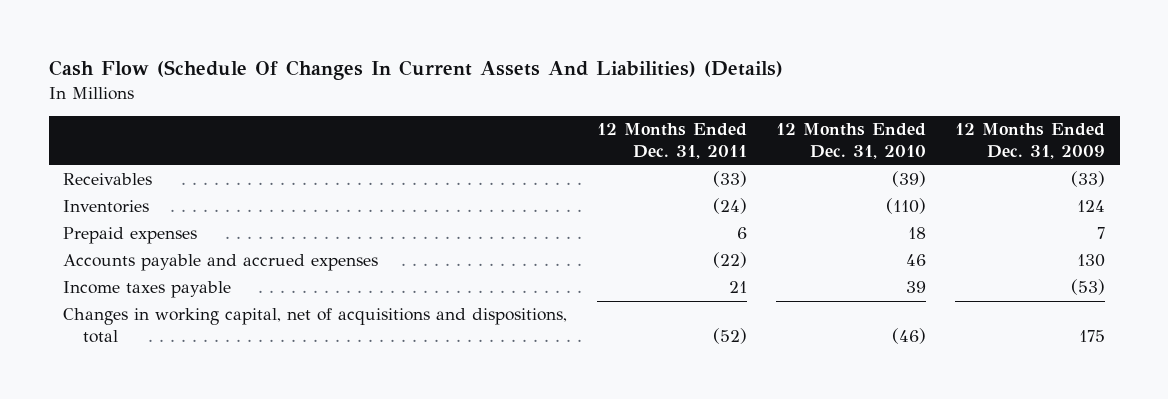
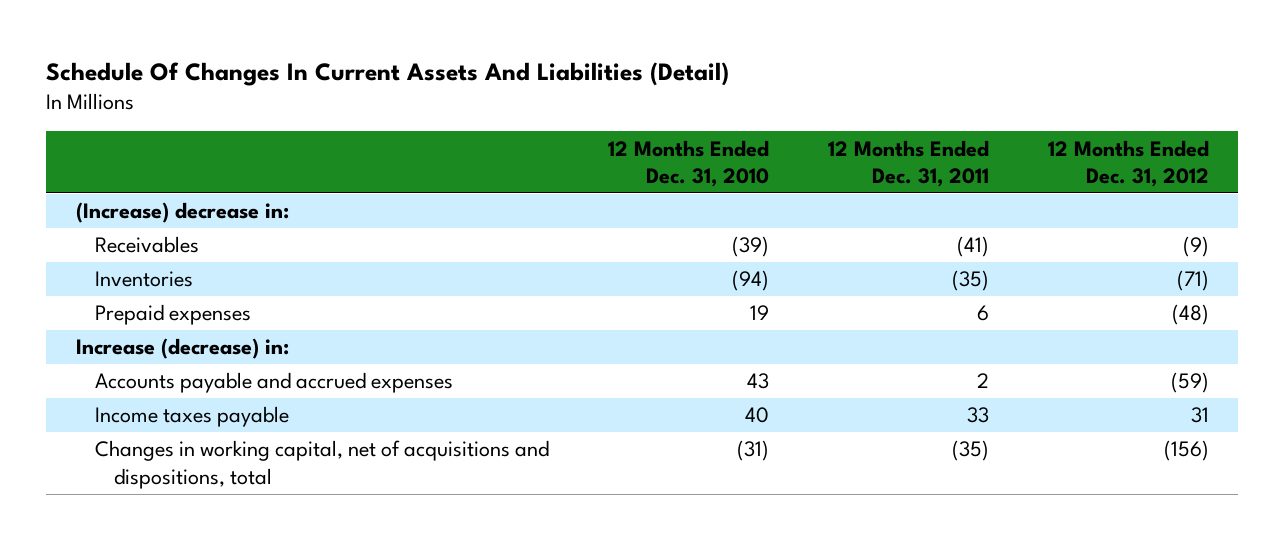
[48,60,783,81] Cash Flow (Schedule Of Changes In Current Assets And Liabilities) (Details) -> [46,62,730,87] Schedule Of Changes In Current Assets And Liabilities (Detail)
[955,123,1106,160] 12 Months Ended Dec. 31, 2009 -> none
none -> [1047,139,1209,187] 12 Months Ended Dec. 31, 2012
none -> [75,202,289,224] (Increase) decrease in:
[712,171,747,188] (33) -> [956,236,989,258] (41)
[712,198,747,215] (24) -> [951,270,989,292] (35)
[885,198,926,215] (110) -> [731,270,769,292] (94)
[907,227,926,240] 18 -> [749,305,769,321] 19
none -> [75,338,289,360] Increase (decrease) in:
[712,252,747,269] (22) -> [976,373,989,389] 2
[905,254,926,267] 46 -> [746,373,769,390] 43
[728,281,747,294] 21 -> [966,407,989,424] 33
[905,281,926,294] 39 -> [744,407,769,424] 40
[712,328,747,345] (52) -> [951,440,989,462] (35)
[891,328,926,345] (46) -> [736,440,769,462] (31)

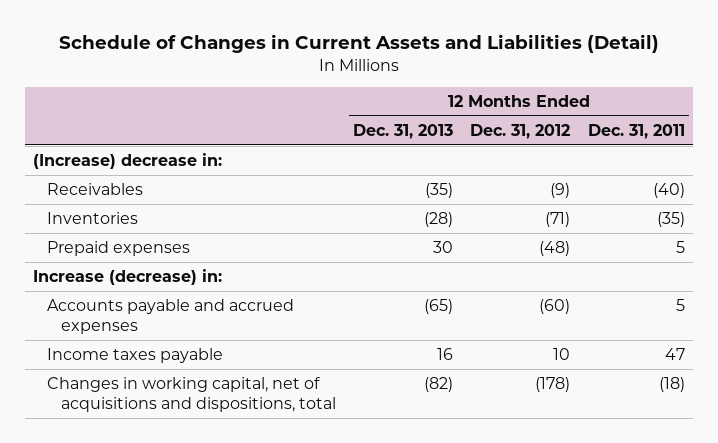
[46,62,730,87] Schedule Of Changes In Current Assets And Liabilities (Detail) -> [58,34,659,54] Schedule of Changes in Current Assets and Liabilities (Detail)
[607,139,769,187] 12 Months Ended Dec. 31, 2010 -> none
none -> [353,123,454,139] Dec. 31, 2013
[956,236,989,258] (41) -> [652,183,685,199] (40)
[976,305,989,322] 6 -> [675,241,685,254] 5
[976,373,989,389] 2 -> [675,299,685,312] 5
[1170,372,1209,394] (59) -> [539,299,571,315] (60)
[966,407,989,424] 33 -> [664,348,685,361] 47
[1190,407,1209,424] 31 -> [553,348,571,361] 10
[951,440,989,462] (35) -> [658,377,685,393] (18)
[1163,440,1209,462] (156) -> [535,377,571,393] (178)

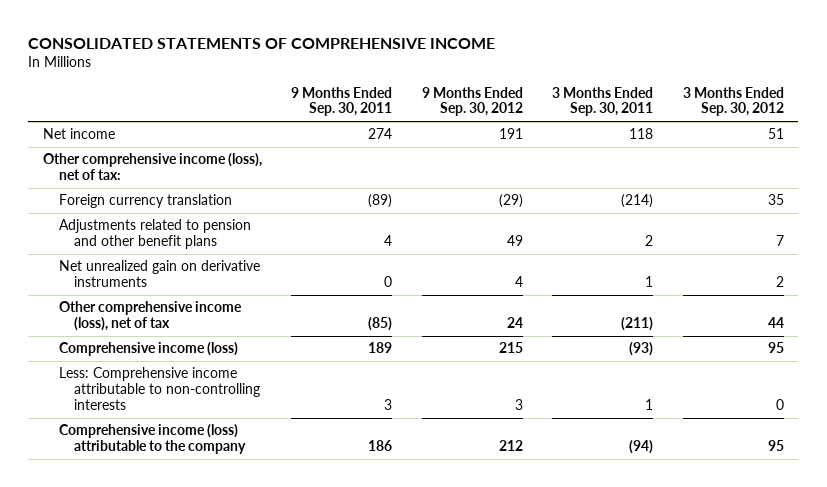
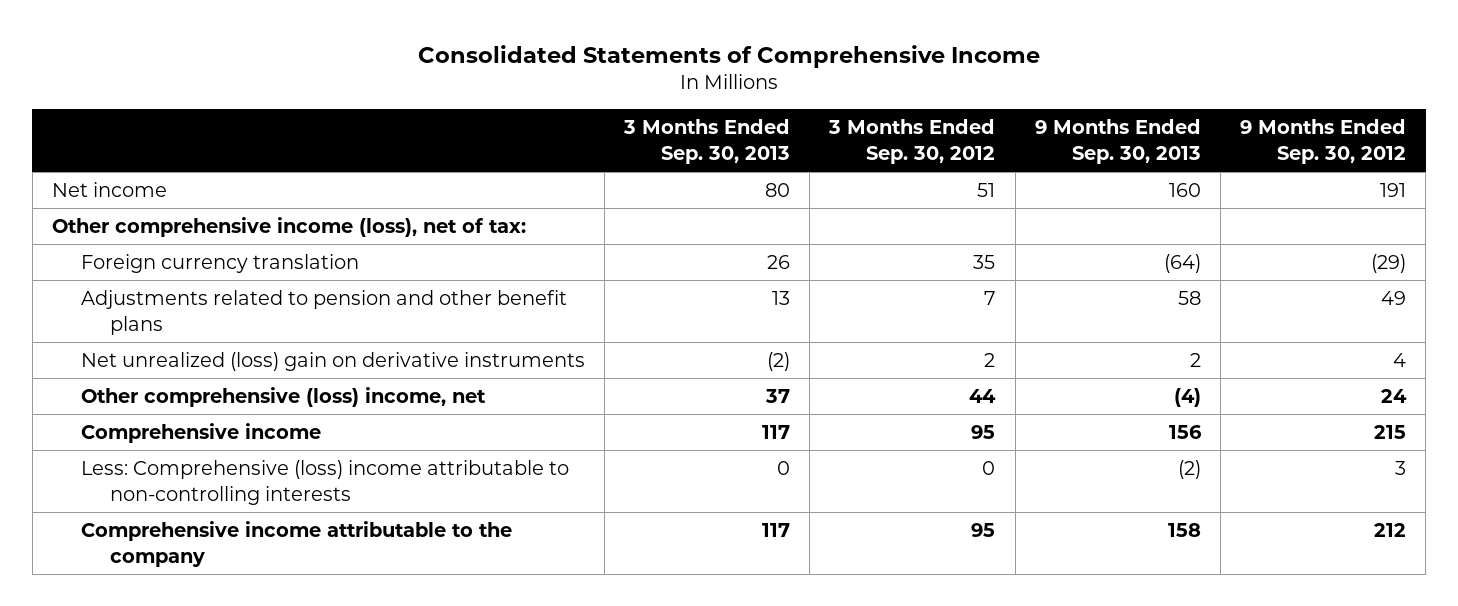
[28,38,496,50] CONSOLIDATED STATEMENTS OF COMPREHENSIVE INCOME -> [417,44,1040,68] Consolidated Statements of Comprehensive Income
[291,86,393,117] 9 Months Ended Sep. 30, 2011 -> none
[552,86,654,117] 3 Months Ended Sep. 30, 2011 -> none
none -> [623,119,791,164] 3 Months Ended Sep. 30, 2013
none -> [1034,119,1201,164] 9 Months Ended Sep. 30, 2013
[58,260,260,288] Net unrealized gain on derivative instruments -> [81,352,586,372] Net unrealized (loss) gain on derivative instruments
[58,301,242,332] Other comprehensive income (loss), net of tax -> [81,387,487,408] Other comprehensive (loss) income, net
[58,342,238,357] Comprehensive income (loss) -> [81,423,322,444] Comprehensive income
[58,367,261,411] Less: Comprehensive income attributable to non-controlling interests -> [81,460,570,505] Less: Comprehensive (loss) income attributable to non-controlling interests
[58,424,247,455] Comprehensive income (loss) attributable to the company -> [81,521,513,567] Comprehensive income attributable to the company

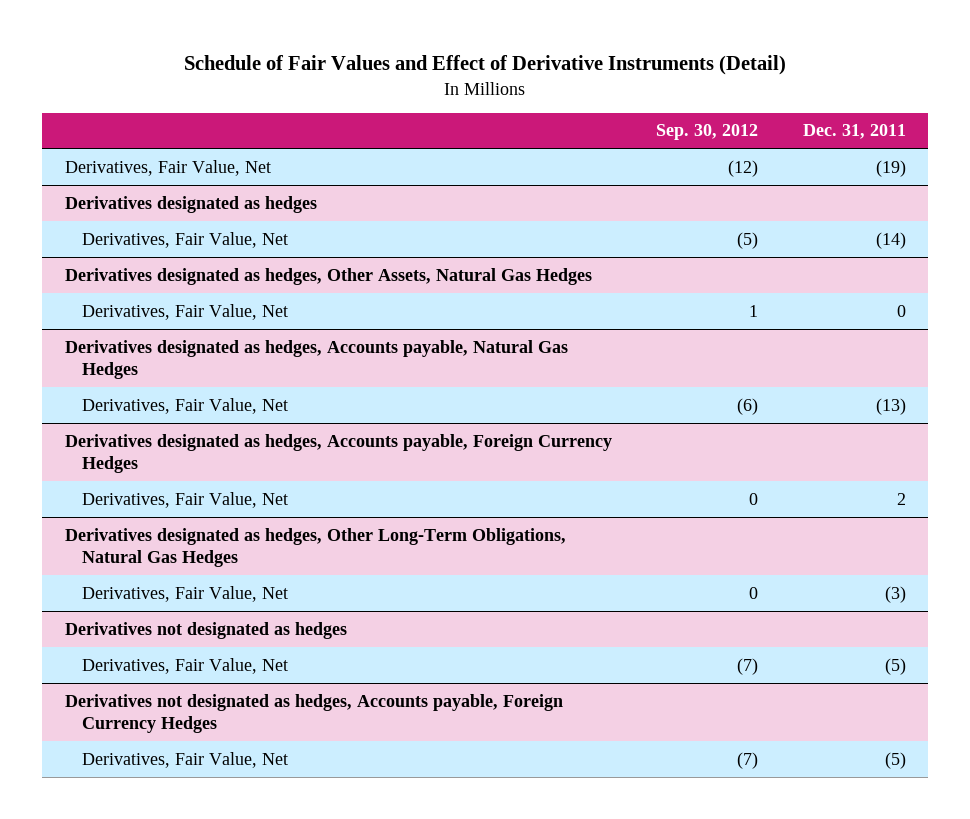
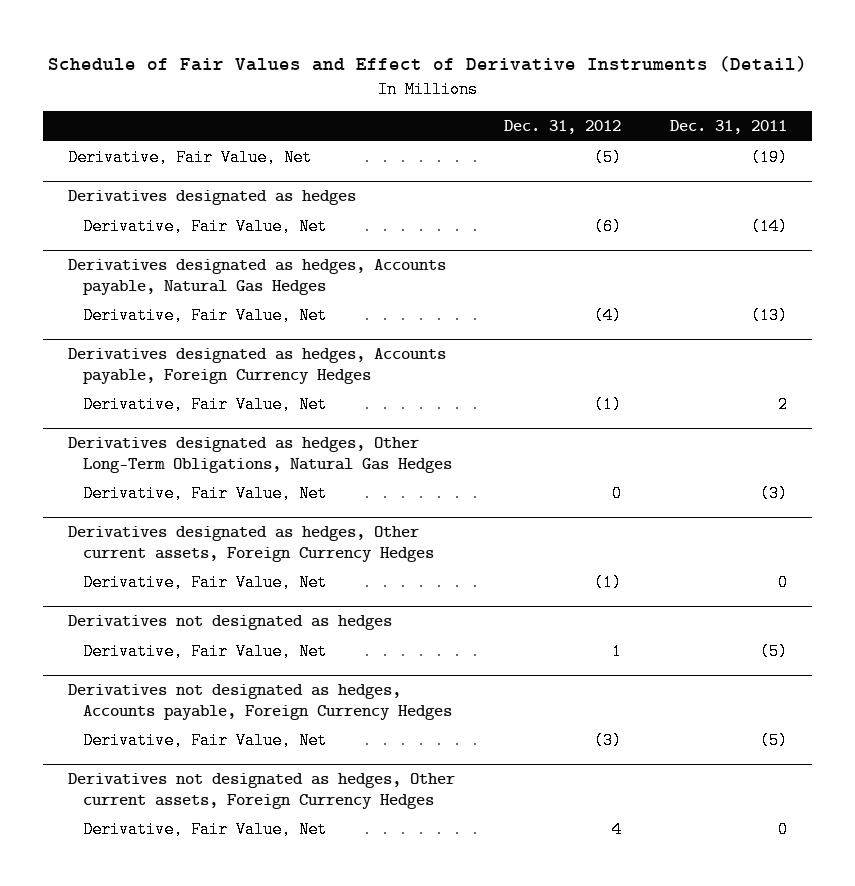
[656,124,759,141] Sep. 30, 2012 -> none
none -> [504,120,622,135] Dec. 31, 2012
[64,159,271,176] Derivatives, Fair Value, Net -> [67,148,312,166] Derivative, Fair Value, Net
[64,267,592,285] Derivatives designated as hedges, Other Assets, Natural Gas Hedges -> none
[82,303,289,320] Derivatives, Fair Value, Net -> none
[82,231,289,248] Derivatives, Fair Value, Net -> [83,217,328,235] Derivative, Fair Value, Net
[82,397,289,414] Derivatives, Fair Value, Net -> [83,306,328,324] Derivative, Fair Value, Net
[82,491,289,508] Derivatives, Fair Value, Net -> [83,395,328,413] Derivative, Fair Value, Net
[82,585,289,602] Derivatives, Fair Value, Net -> [83,484,328,502] Derivative, Fair Value, Net
none -> [67,526,435,563] Derivatives designated as hedges, Other current assets, Foreign Currency Hedges
none -> [83,573,328,591] Derivative, Fair Value, Net
[82,657,289,674] Derivatives, Fair Value, Net -> [83,642,328,660] Derivative, Fair Value, Net
[82,751,289,768] Derivatives, Fair Value, Net -> [83,731,328,749] Derivative, Fair Value, Net
none -> [67,773,455,810] Derivatives not designated as hedges, Other current assets, Foreign Currency Hedges
none -> [83,820,328,838] Derivative, Fair Value, Net

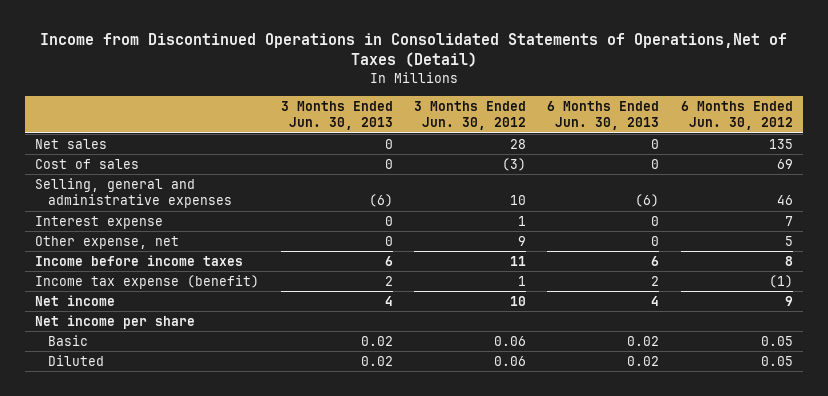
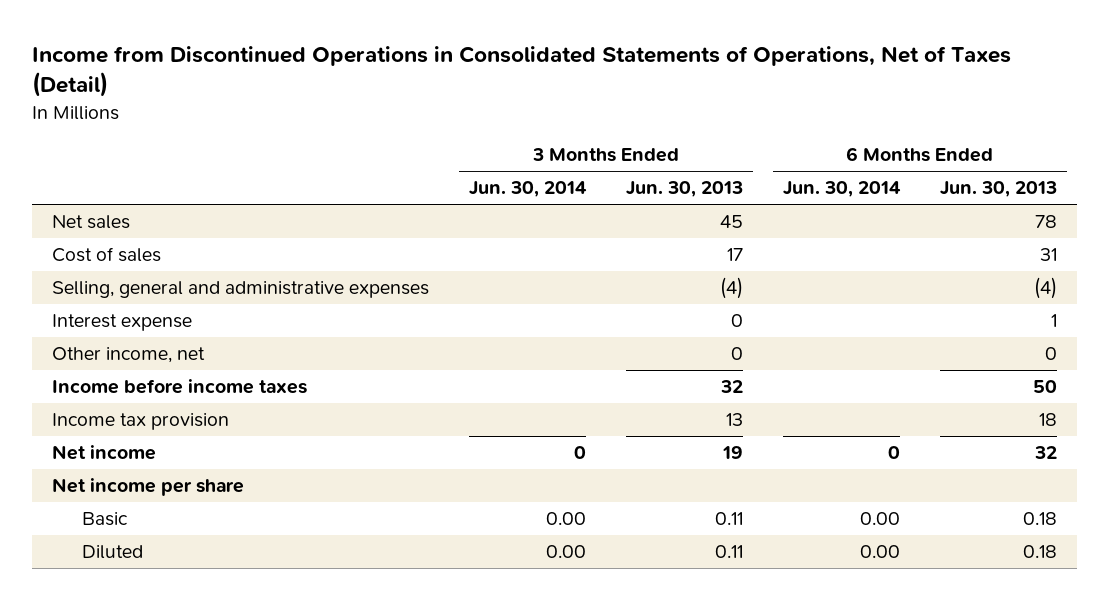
[39,32,787,68] Income from Discontinued Operations in Consolidated Statements of Operations,Net of Taxes (Detail) -> [32,46,1012,98] Income from Discontinued Operations in Consolidated Statements of Operations, Net of Taxes (Detail)
[413,100,526,131] 3 Months Ended Jun. 30, 2012 -> none
[680,100,793,131] 6 Months Ended Jun. 30, 2012 -> none
none -> [469,181,588,198] Jun. 30, 2014
none -> [783,181,902,198] Jun. 30, 2014
[384,138,393,149] 0 -> [720,215,744,229] 45
[651,138,660,149] 0 -> [1035,215,1058,229] 78
[384,158,393,169] 0 -> [727,248,744,262] 17
[651,158,660,169] 0 -> [1040,248,1058,262] 31
[368,194,393,208] (6) -> [720,277,744,300] (4)
[635,194,660,208] (6) -> [1034,277,1058,300] (4)
[651,215,660,226] 0 -> [1051,314,1058,328] 1
[35,235,180,249] Other expense, net -> [52,347,206,364] Other income, net
[384,255,393,266] 6 -> [720,380,744,394] 32
[651,255,660,266] 6 -> [1033,380,1058,394] 50
[35,274,260,289] Income tax expense (benefit) -> [52,413,230,431] Income tax provision
[384,275,393,286] 2 -> [726,413,744,427] 13
[651,275,660,286] 2 -> [1039,413,1058,427] 18
[384,295,393,306] 4 -> [722,446,744,460] 19
[651,295,660,306] 4 -> [1034,446,1058,460] 32
[360,335,393,346] 0.02 -> [715,512,744,526] 0.11
[627,335,660,346] 0.02 -> [1023,512,1058,526] 0.18
[360,355,393,366] 0.02 -> [715,545,744,559] 0.11
[627,355,660,366] 0.02 -> [1023,545,1058,559] 0.18

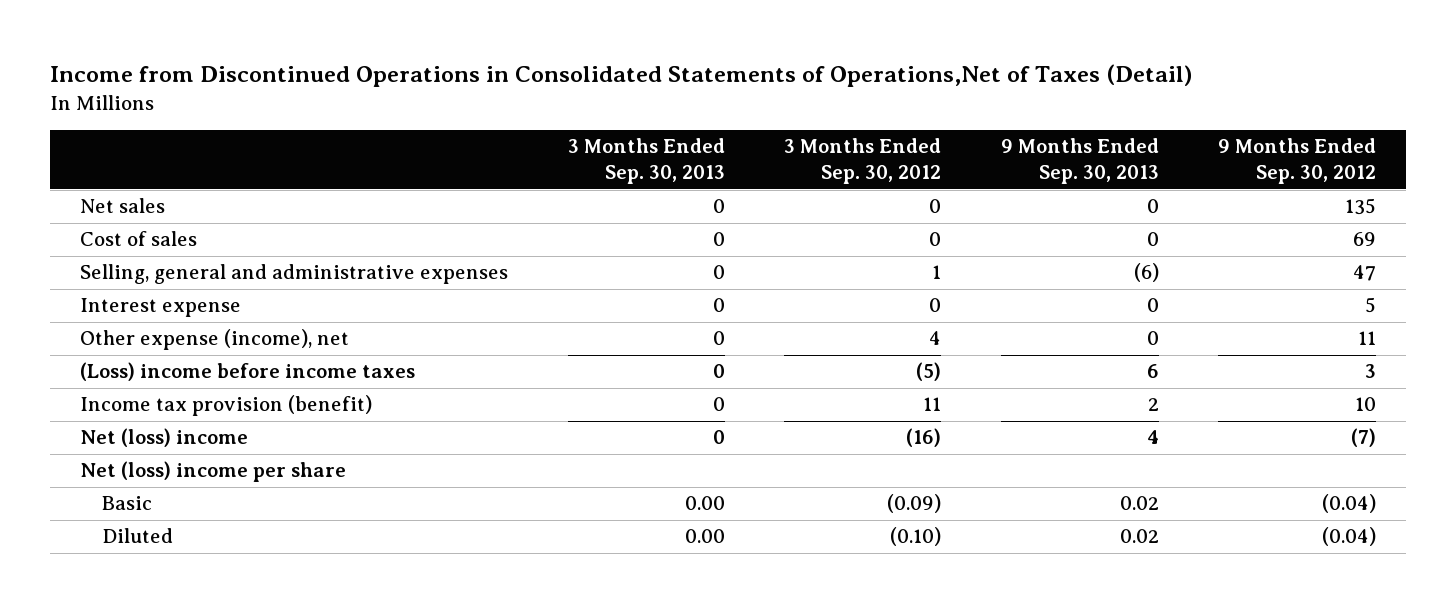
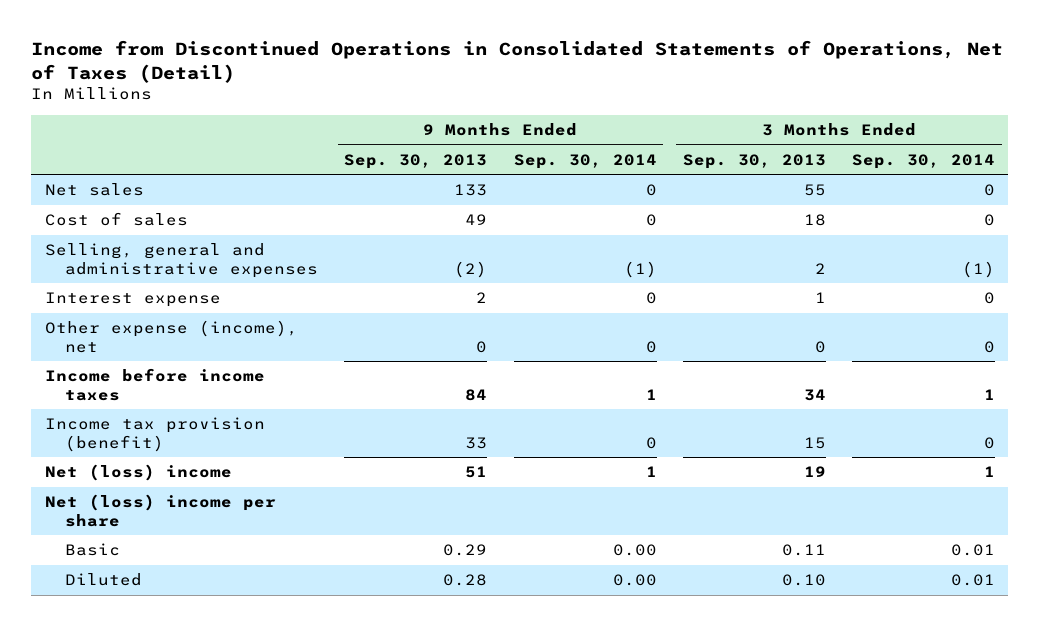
[50,63,1193,87] Income from Discontinued Operations in Consolidated Statements of Operations,Net of Taxes (Detail) -> [31,40,1004,83] Income from Discontinued Operations in Consolidated Statements of Operations, Net of Taxes (Detail)
[784,138,942,185] 3 Months Ended Sep. 30, 2012 -> none
[1218,138,1377,185] 9 Months Ended Sep. 30, 2012 -> none
none -> [513,153,657,169] Sep. 30, 2014
none -> [851,153,995,169] Sep. 30, 2014
[712,199,725,214] 0 -> [803,184,826,197] 55
[1146,199,1159,214] 0 -> [454,184,488,197] 133
[712,232,725,247] 0 -> [803,214,826,227] 18
[1146,232,1159,247] 0 -> [465,214,488,226] 49
[712,265,725,280] 0 -> [814,262,826,274] 2
[1133,263,1159,283] (6) -> [454,260,488,278] (2)
[712,298,725,313] 0 -> [814,292,826,304] 1
[1146,298,1159,313] 0 -> [476,292,488,304] 2
[80,362,416,382] (Loss) income before income taxes -> [44,368,265,401] Income before income taxes
[712,364,725,379] 0 -> [803,388,826,401] 34
[1146,364,1159,379] 6 -> [465,388,488,401] 84
[712,397,725,412] 0 -> [803,436,826,449] 15
[1147,398,1159,412] 2 -> [465,436,488,449] 33
[712,430,725,445] 0 -> [803,466,826,478] 19
[1146,430,1159,445] 4 -> [465,466,488,479] 51
[684,496,725,511] 0.00 -> [781,544,826,557] 0.11
[1119,496,1159,511] 0.02 -> [443,544,488,557] 0.29
[684,529,725,544] 0.00 -> [781,574,826,587] 0.10
[1119,529,1159,544] 0.02 -> [443,574,488,587] 0.28

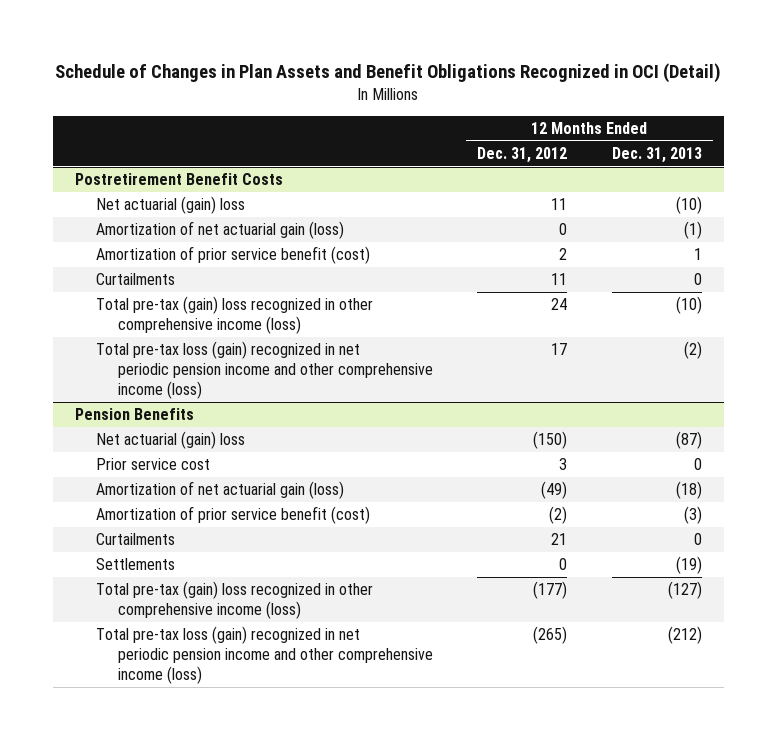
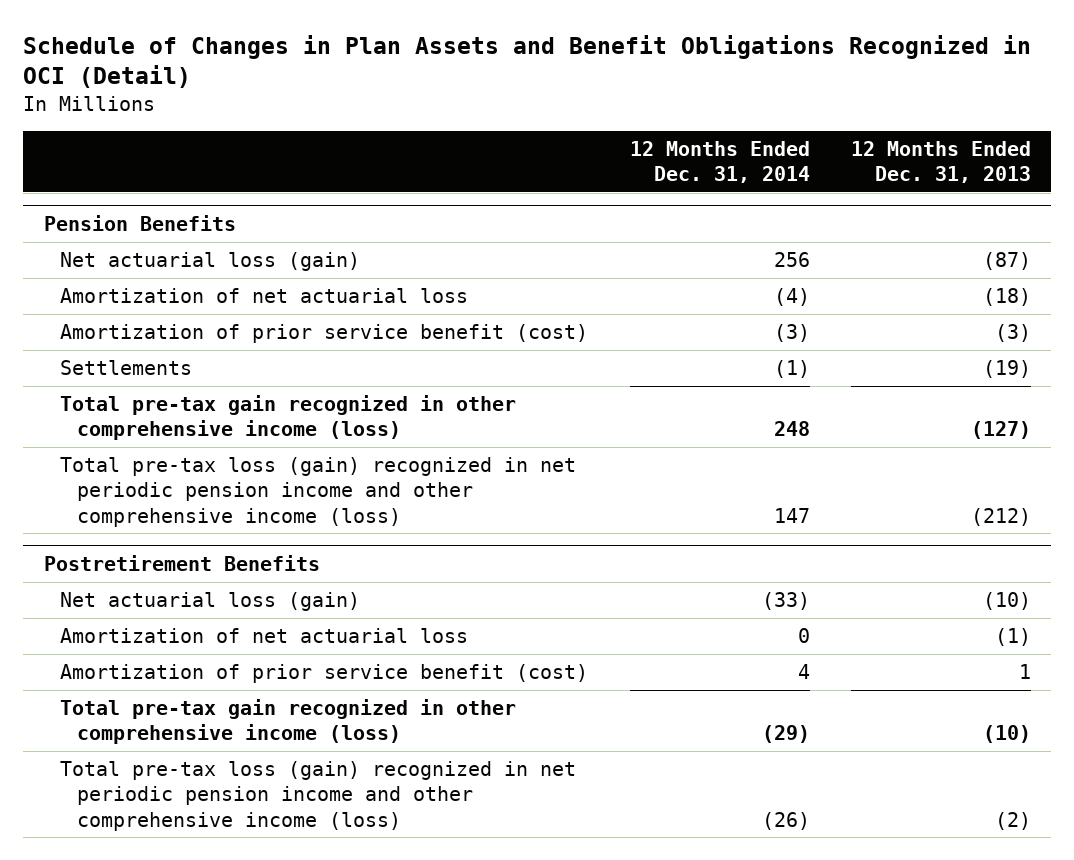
[477,147,568,164] Dec. 31, 2012 -> none
none -> [629,140,810,184] 12 Months Ended Dec. 31, 2014
[75,173,284,186] Postretirement Benefit Costs -> none
[96,196,246,215] Net actuarial (gain) loss -> none
[96,221,345,240] Amortization of net actuarial gain (loss) -> none
[96,246,371,265] Amortization of prior service benefit (cost) -> none
[96,273,176,286] Curtailments -> none
[96,296,374,335] Total pre-tax (gain) loss recognized in other comprehensive income (loss) -> none
[96,341,433,399] Total pre-tax loss (gain) recognized in net periodic pension income and other comprehensive income (loss) -> none
[96,458,211,471] Prior service cost -> none
[96,431,246,450] Net actuarial (gain) loss -> [60,252,361,272] Net actuarial loss (gain)
[96,481,345,500] Amortization of net actuarial gain (loss) -> [60,288,469,304] Amortization of net actuarial loss
[96,533,176,546] Curtailments -> none
[96,581,374,620] Total pre-tax (gain) loss recognized in other comprehensive income (loss) -> [60,395,517,441] Total pre-tax gain recognized in other comprehensive income (loss)
none -> [43,554,320,571] Postretirement Benefits
none -> [60,592,361,612] Net actuarial loss (gain)
none -> [60,628,469,644] Amortization of net actuarial loss
none -> [60,664,589,684] Amortization of prior service benefit (cost)
none -> [60,699,517,745] Total pre-tax gain recognized in other comprehensive income (loss)
none -> [60,761,577,831] Total pre-tax loss (gain) recognized in net periodic pension income and other comprehensive income (loss)

